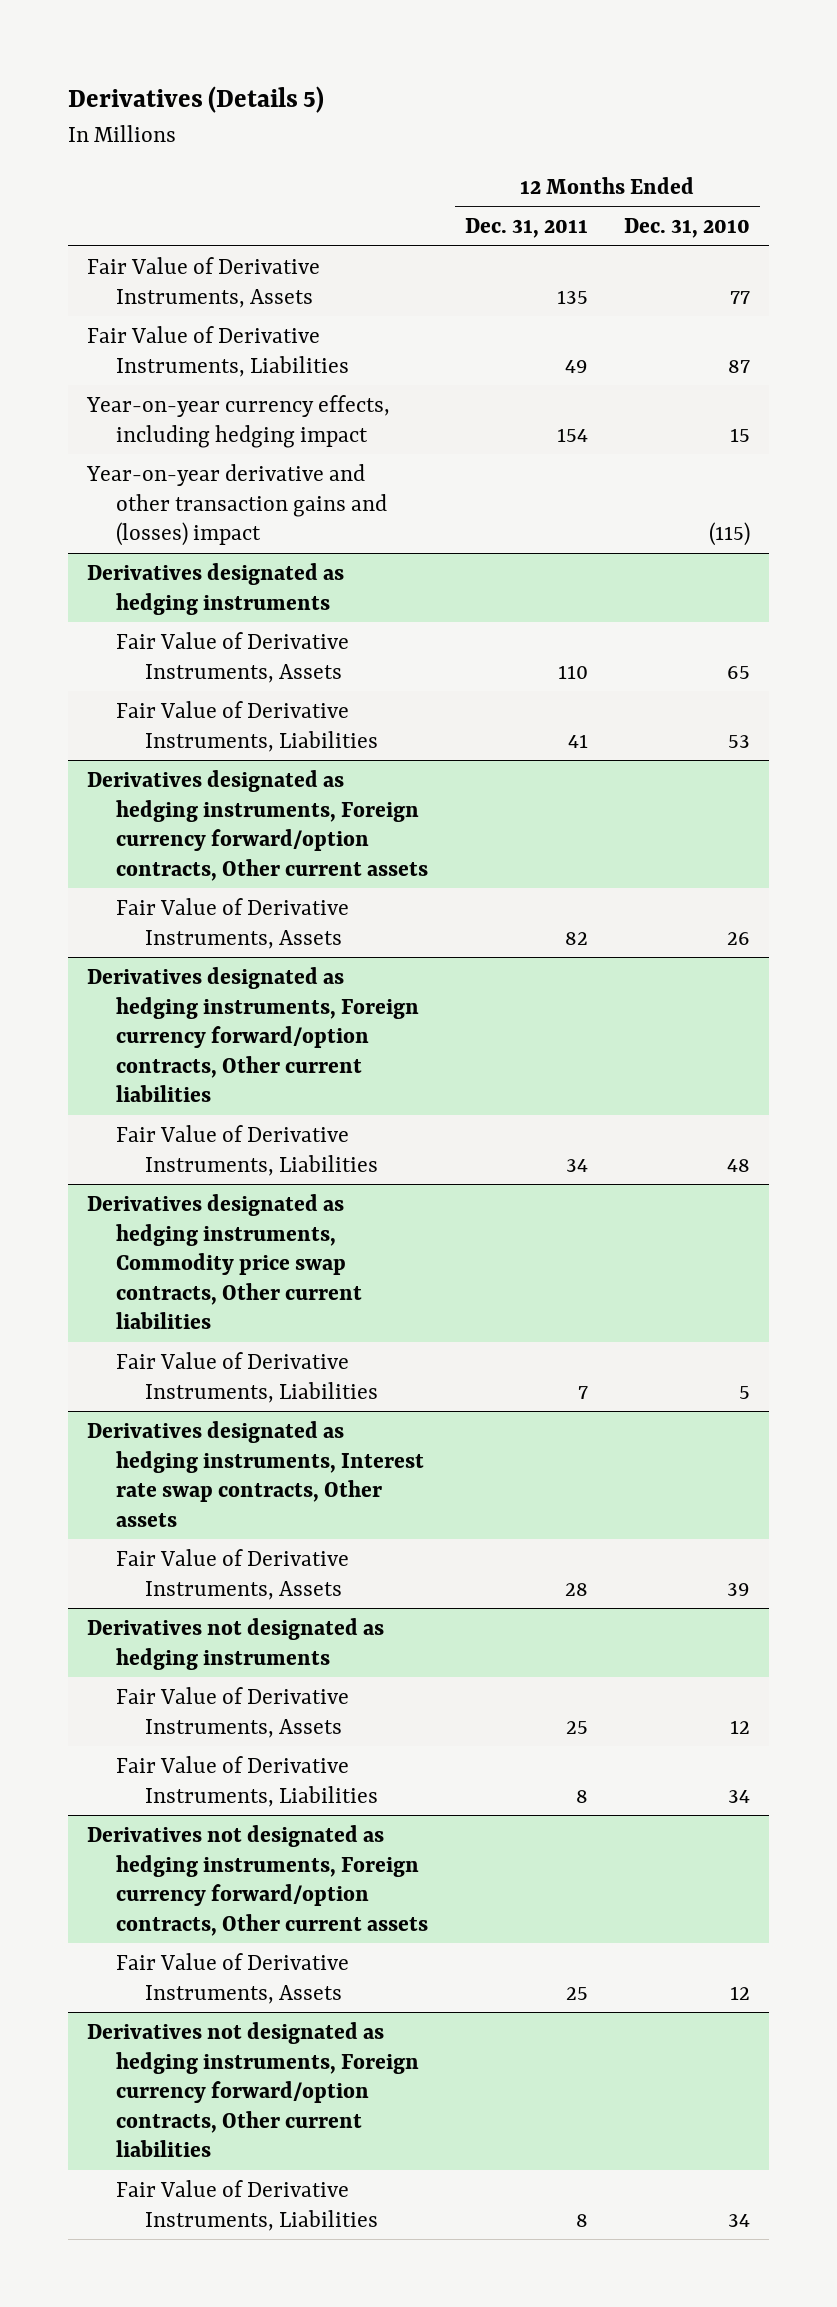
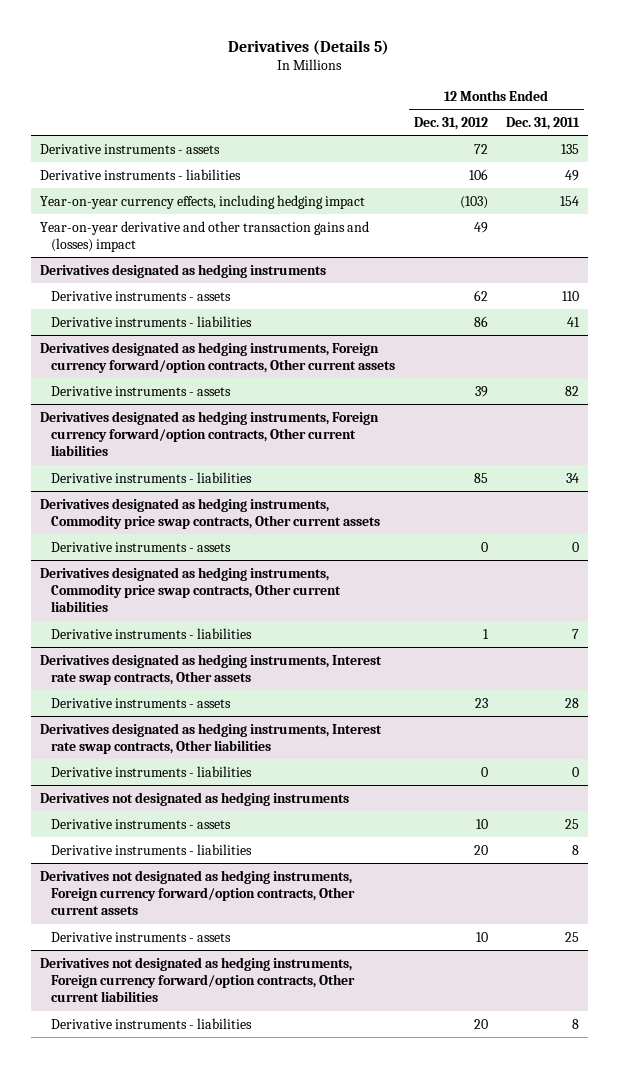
[624,218,751,239] Dec. 31, 2010 -> none
none -> [413,117,488,131] Dec. 31, 2012
[86,256,320,308] Fair Value of Derivative Instruments, Assets -> [39,143,220,154] Derivative instruments - assets
[86,325,349,377] Fair Value of Derivative Instruments, Liabilities -> [39,168,241,180] Derivative instruments - liabilities
[115,631,349,683] Fair Value of Derivative Instruments, Assets -> [51,290,232,301] Derivative instruments - assets
[115,700,378,752] Fair Value of Derivative Instruments, Liabilities -> [51,315,253,327] Derivative instruments - liabilities
[115,897,349,949] Fair Value of Derivative Instruments, Assets -> [51,385,232,396] Derivative instruments - assets
[115,1124,378,1176] Fair Value of Derivative Instruments, Liabilities -> [51,471,253,483] Derivative instruments - liabilities
none -> [39,497,381,530] Derivatives designated as hedging instruments, Commodity price swap contracts, Other current assets
none -> [51,541,232,552] Derivative instruments - assets
[115,1351,378,1403] Fair Value of Derivative Instruments, Liabilities -> [51,627,253,639] Derivative instruments - liabilities
[115,1548,349,1600] Fair Value of Derivative Instruments, Assets -> [51,697,232,708] Derivative instruments - assets
none -> [39,722,382,755] Derivatives designated as hedging instruments, Interest rate swap contracts, Other liabilities
none -> [51,765,253,777] Derivative instruments - liabilities
[115,1686,349,1738] Fair Value of Derivative Instruments, Assets -> [51,818,232,829] Derivative instruments - assets
[115,1755,378,1807] Fair Value of Derivative Instruments, Liabilities -> [51,843,253,855] Derivative instruments - liabilities
[115,1952,349,2004] Fair Value of Derivative Instruments, Assets -> [51,931,232,942] Derivative instruments - assets
[115,2179,378,2231] Fair Value of Derivative Instruments, Liabilities -> [51,1017,253,1029] Derivative instruments - liabilities

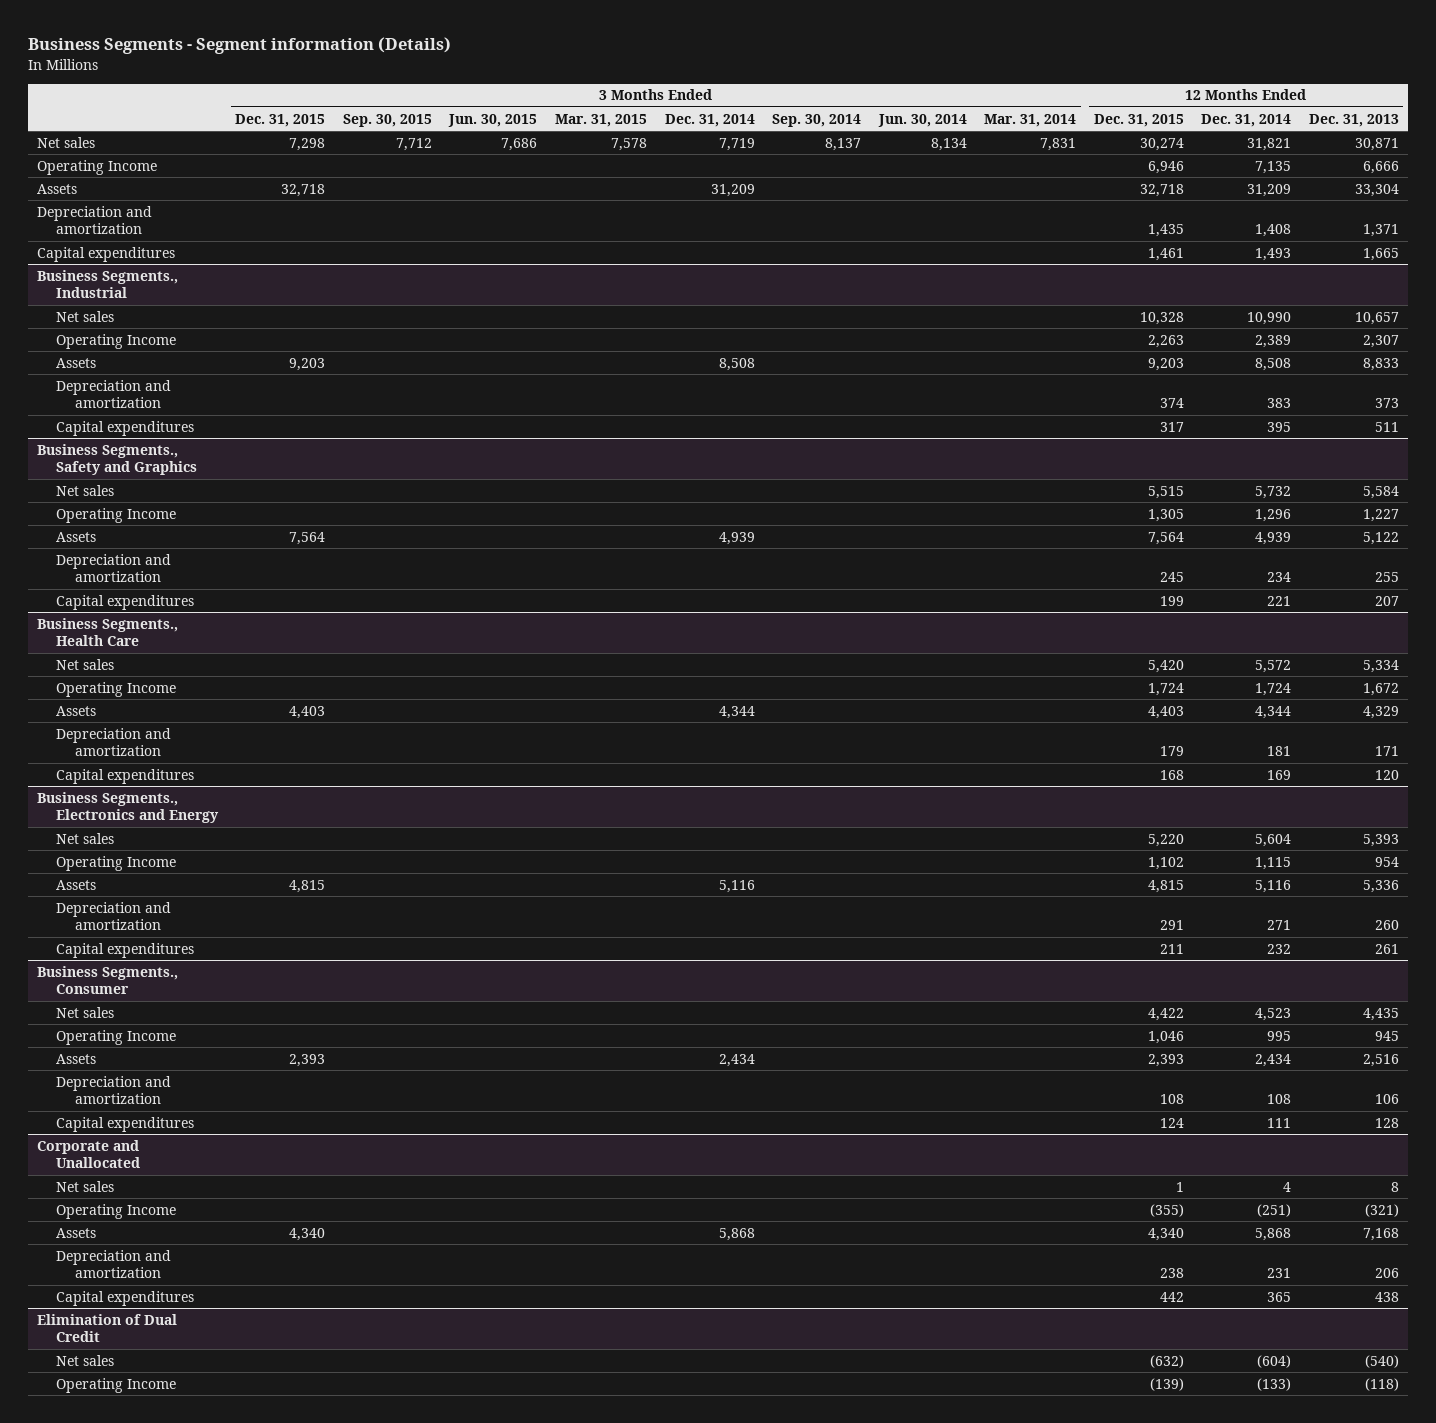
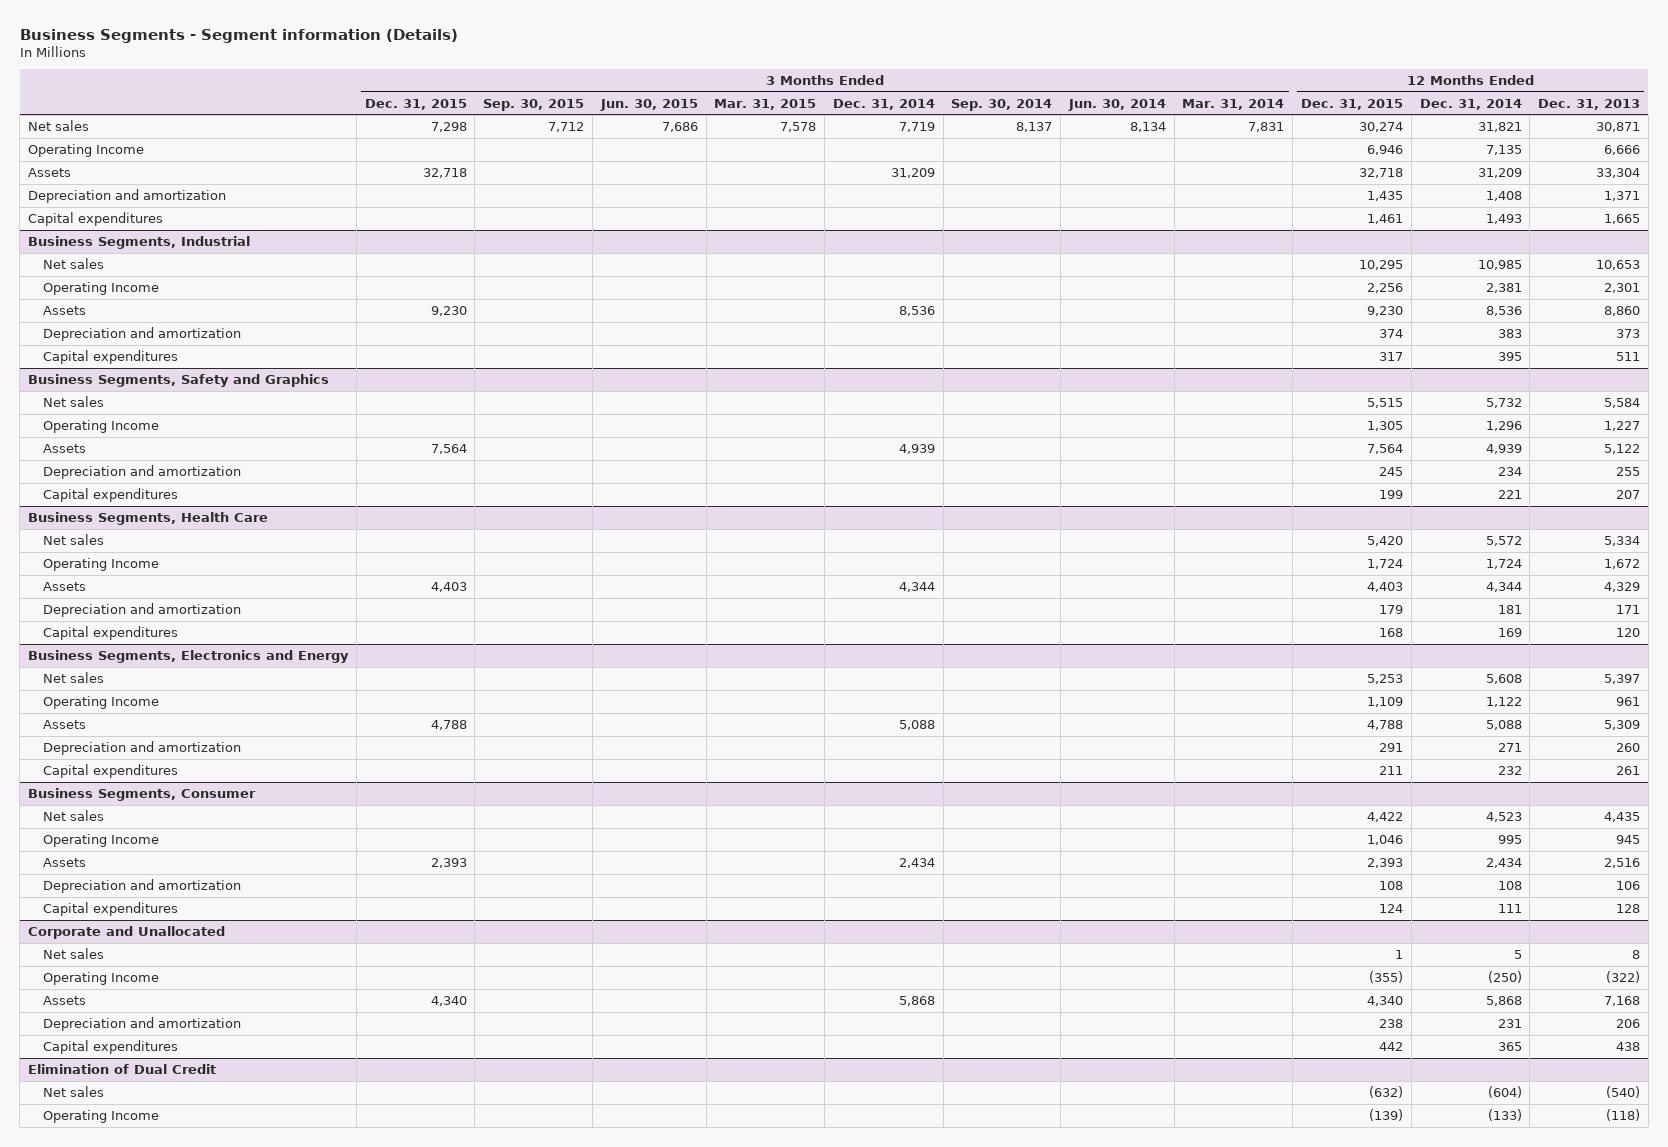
[37,269,179,299] Business Segments., Industrial -> [28,235,251,249] Business Segments, Industrial
[1139,311,1184,325] 10,328 -> [1358,259,1403,270] 10,295
[1247,311,1292,325] 10,990 -> [1477,259,1522,270] 10,985
[1354,311,1399,325] 10,657 -> [1596,259,1641,270] 10,653
[1147,334,1184,348] 2,263 -> [1366,282,1403,293] 2,256
[1255,334,1292,348] 2,389 -> [1485,282,1522,293] 2,381
[1362,334,1399,348] 2,307 -> [1604,282,1641,293] 2,301
[289,357,326,371] 9,203 -> [430,305,467,316] 9,230
[718,357,755,371] 8,508 -> [898,305,935,316] 8,536
[1147,357,1184,371] 9,203 -> [1366,305,1403,316] 9,230
[1255,357,1292,371] 8,508 -> [1485,305,1522,316] 8,536
[1362,357,1399,371] 8,833 -> [1604,305,1641,316] 8,860
[37,443,197,476] Business Segments., Safety and Graphics -> [28,373,330,387] Business Segments, Safety and Graphics
[37,617,179,647] Business Segments., Health Care -> [28,511,269,525] Business Segments, Health Care
[37,791,219,824] Business Segments., Electronics and Energy -> [28,649,350,663] Business Segments, Electronics and Energy
[1147,833,1184,847] 5,220 -> [1366,673,1403,684] 5,253
[1255,833,1292,847] 5,604 -> [1485,673,1522,684] 5,608
[1362,833,1399,847] 5,393 -> [1604,673,1641,684] 5,397
[1147,856,1184,870] 1,102 -> [1366,696,1403,707] 1,109
[1255,856,1292,870] 1,115 -> [1485,696,1522,707] 1,122
[1374,856,1399,867] 954 -> [1616,696,1641,706] 961
[289,879,326,893] 4,815 -> [430,719,467,730] 4,788
[718,879,755,893] 5,116 -> [898,719,935,730] 5,088
[1147,879,1184,893] 4,815 -> [1366,719,1403,730] 4,788
[1255,879,1292,893] 5,116 -> [1485,719,1522,730] 5,088
[1362,879,1399,893] 5,336 -> [1604,719,1641,730] 5,309
[37,965,179,995] Business Segments., Consumer -> [28,787,257,801] Business Segments, Consumer
[1283,1181,1292,1192] 4 -> [1513,949,1522,959] 5
[1257,1203,1292,1217] (251) -> [1487,970,1522,983] (250)
[1364,1203,1399,1217] (321) -> [1606,970,1641,983] (322)

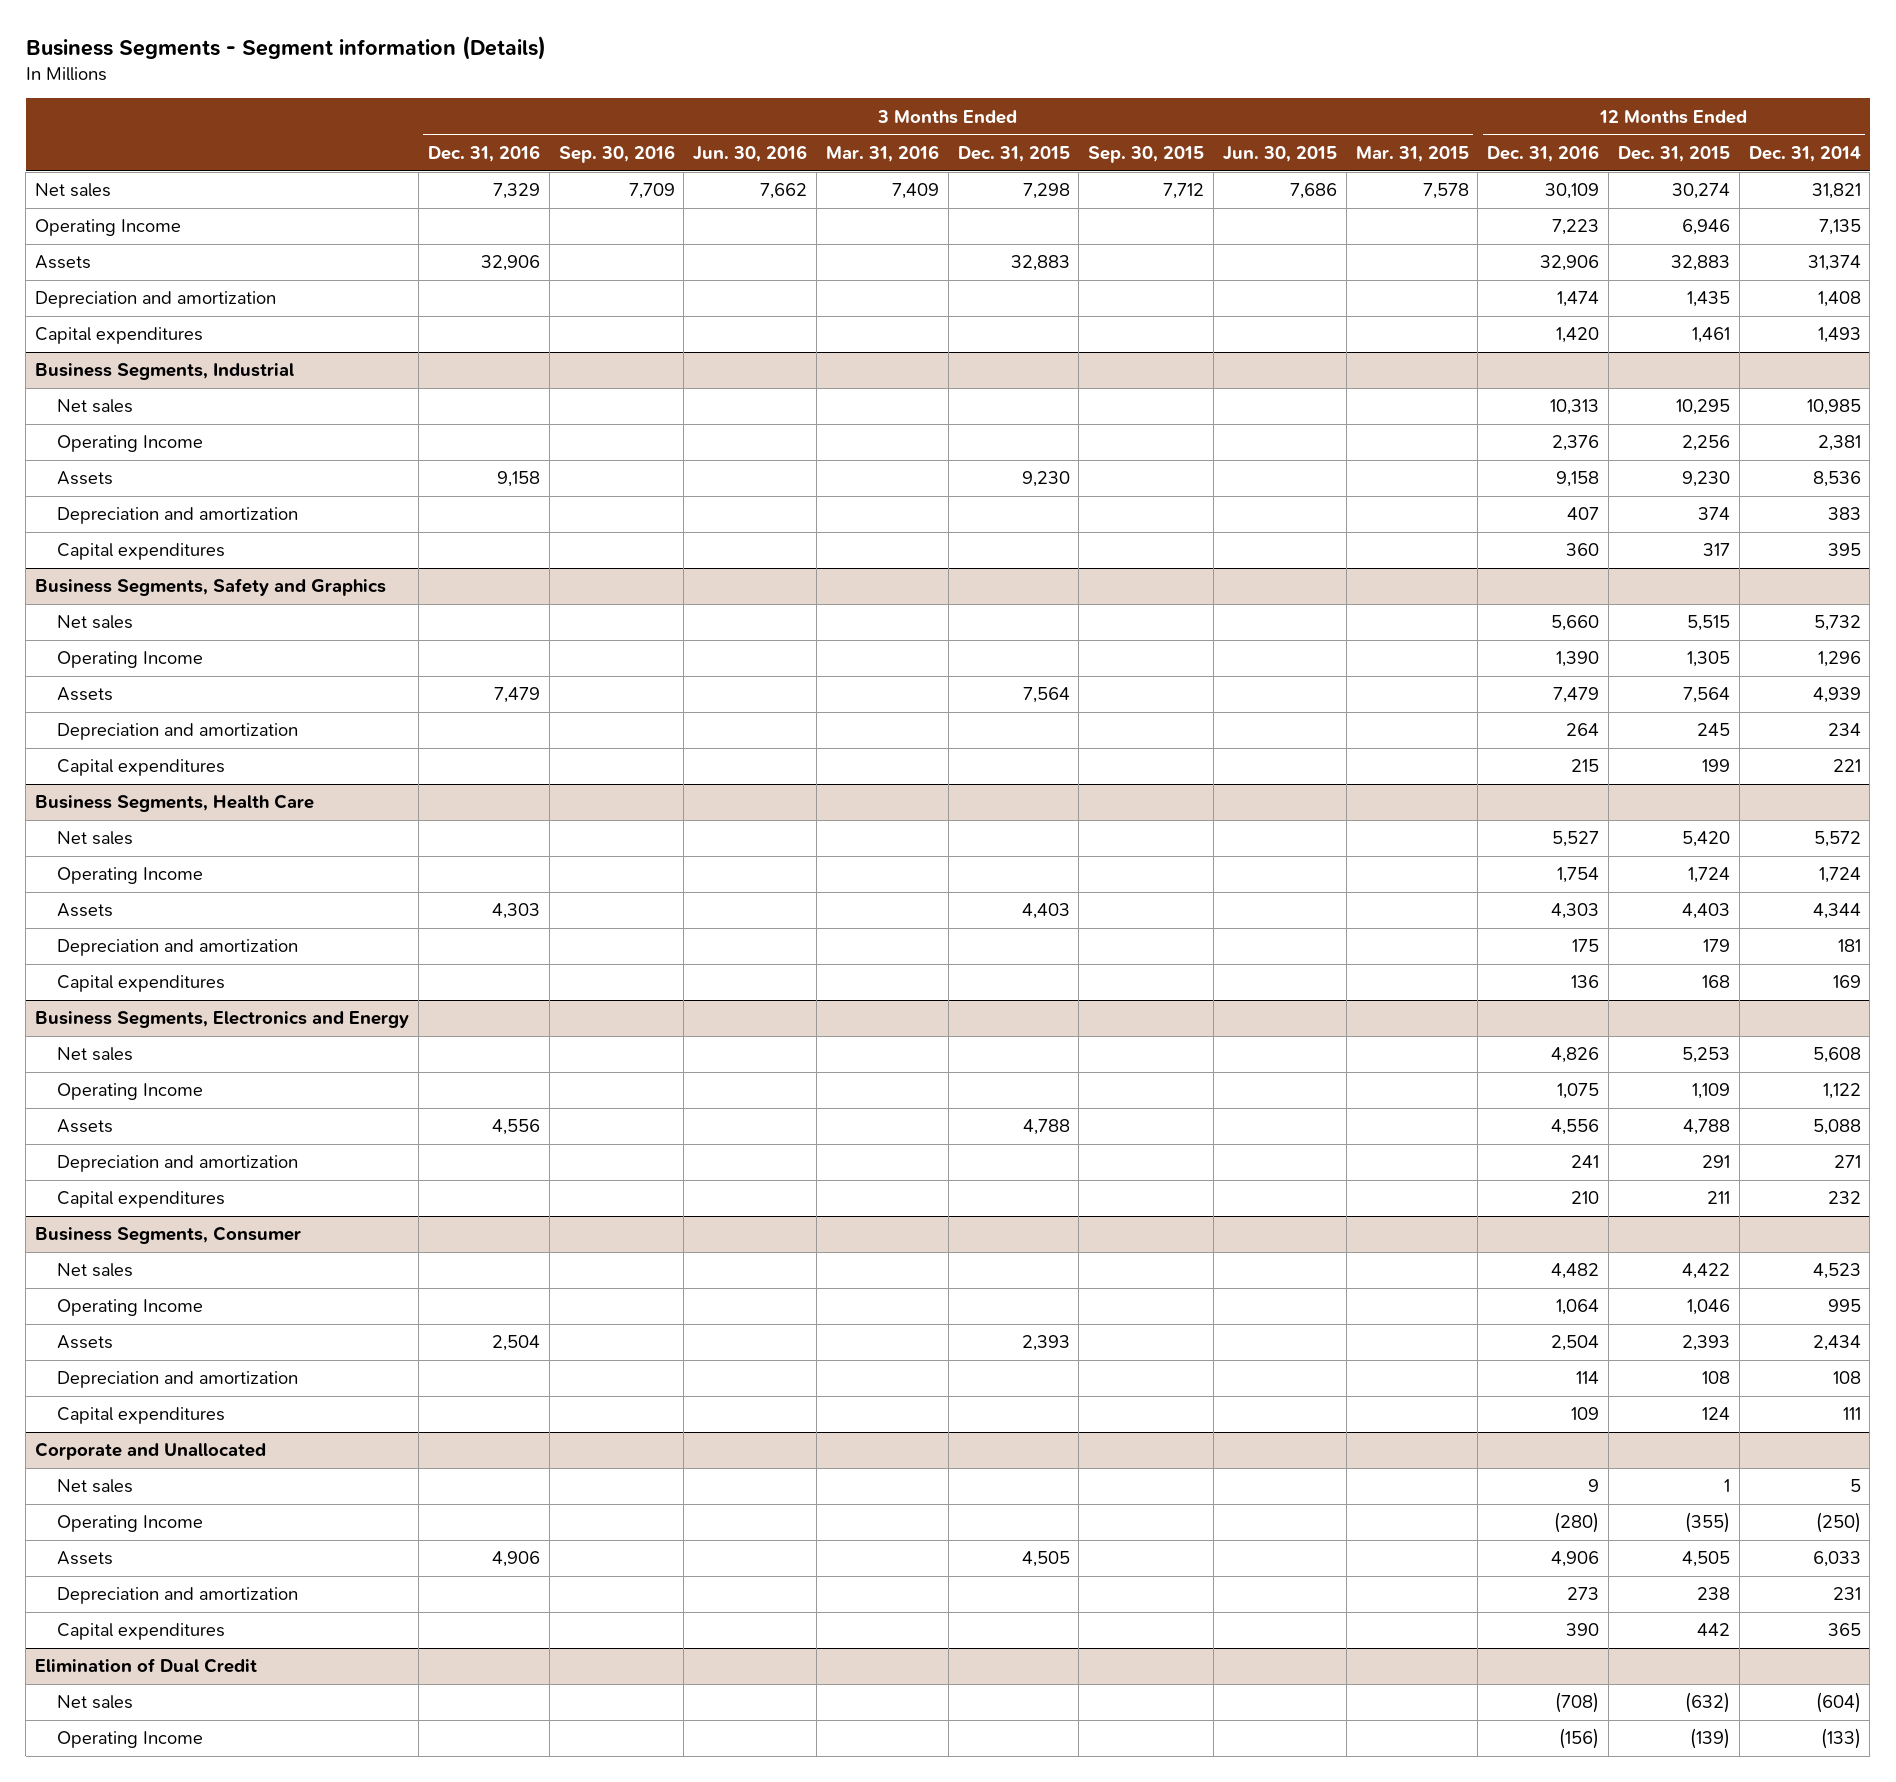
[832,98,935,110] Dec. 31, 2014 -> none
[951,98,1053,111] Sep. 30, 2014 -> none
[1067,98,1166,111] Jun. 30, 2014 -> none
[1182,98,1285,110] Mar. 31, 2014 -> none
[1538,98,1641,110] Dec. 31, 2013 -> none
none -> [427,145,540,163] Dec. 31, 2016
none -> [558,145,675,164] Sep. 30, 2016
none -> [693,145,808,163] Jun. 30, 2016
none -> [825,145,939,163] Mar. 31, 2016
none -> [1487,145,1600,163] Dec. 31, 2016
[422,167,467,178] 32,718 -> [1010,255,1070,272] 32,883
[1358,167,1403,178] 32,718 -> [1670,255,1730,272] 32,883
[1477,167,1522,178] 31,209 -> [1807,255,1861,272] 31,374
[430,995,467,1006] 4,340 -> [1021,1551,1070,1568] 4,505
[1366,995,1403,1006] 4,340 -> [1681,1551,1730,1568] 4,505
[1485,995,1522,1006] 5,868 -> [1812,1551,1861,1568] 6,033

